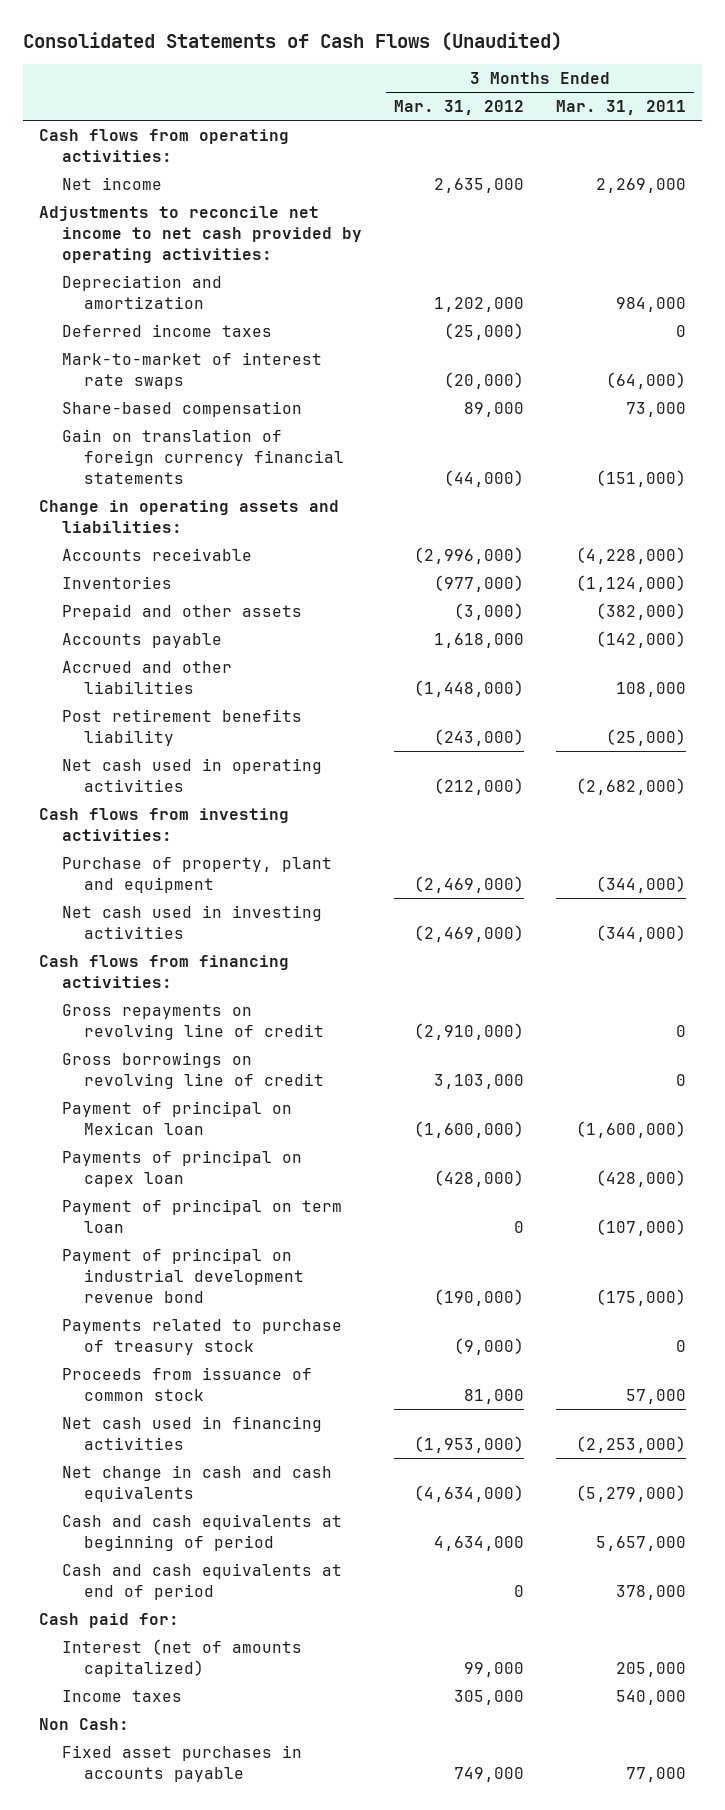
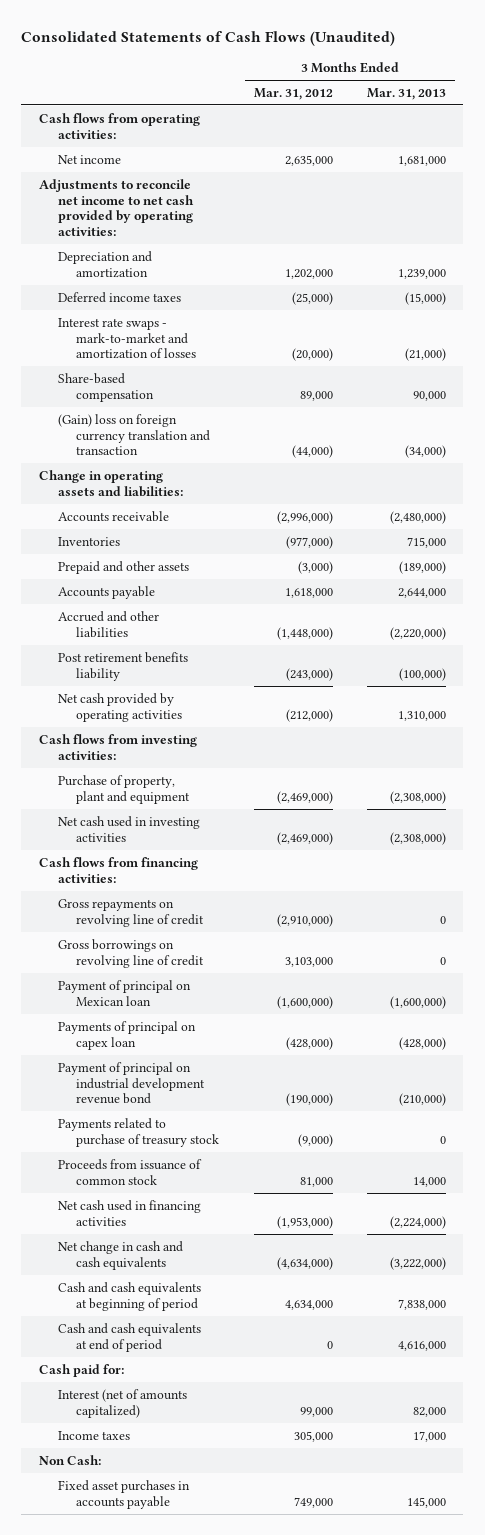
[556,100,687,116] Mar. 31, 2011 -> none
none -> [367,87,447,100] Mar. 31, 2013
[61,351,322,389] Mark-to-market of interest rate swaps -> [57,317,197,360] Interest rate swaps - mark-to-market and amortization of losses
[61,428,345,484] Gain on translation of foreign currency financial statements -> [57,413,211,456] (Gain) loss on foreign currency translation and transaction
[61,757,322,792] Net cash used in operating activities -> [57,692,183,722] Net cash provided by operating activities
[61,1198,342,1233] Payment of principal on term loan -> none

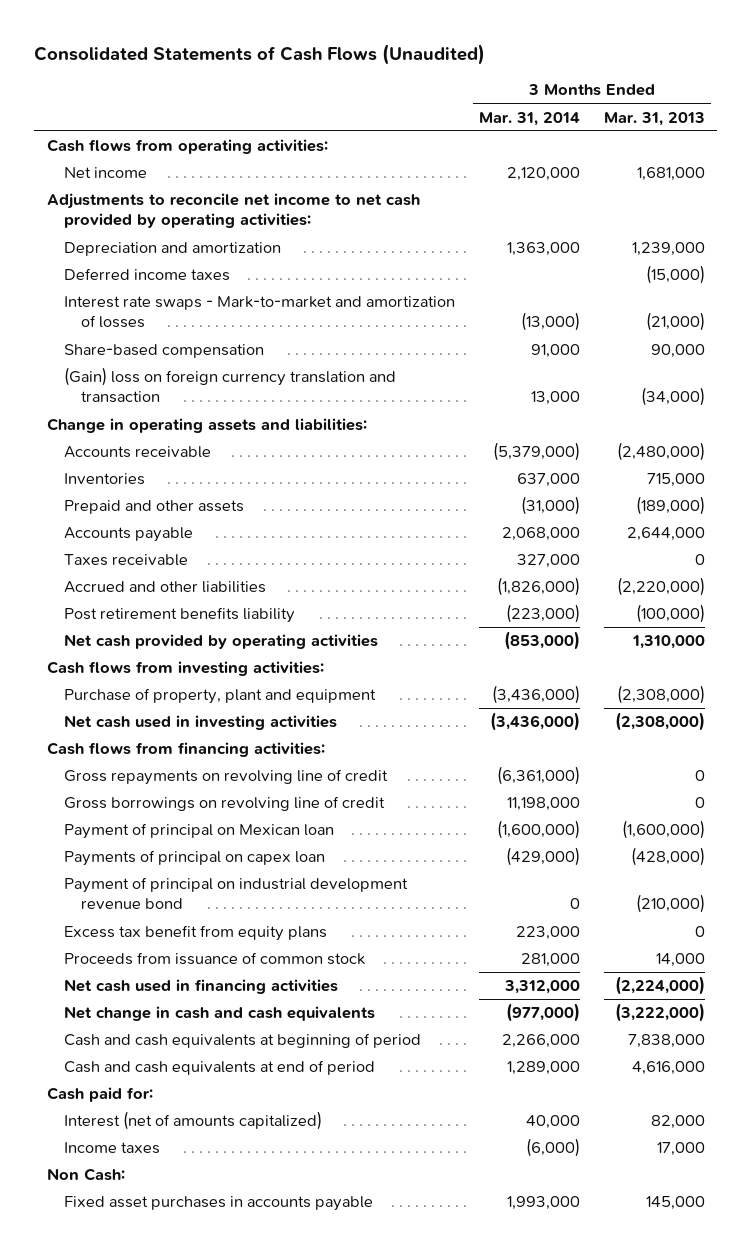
[253,87,333,100] Mar. 31, 2012 -> none
none -> [478,111,580,126] Mar. 31, 2014
[57,317,197,360] Interest rate swaps - mark-to-market and amortization of losses -> [63,296,455,329] Interest rate swaps - Mark-to-market and amortization of losses
none -> [63,554,188,567] Taxes receivable
[57,1117,220,1147] Payments related to purchase of treasury stock -> none
none -> [63,925,327,942] Excess tax benefit from equity plans

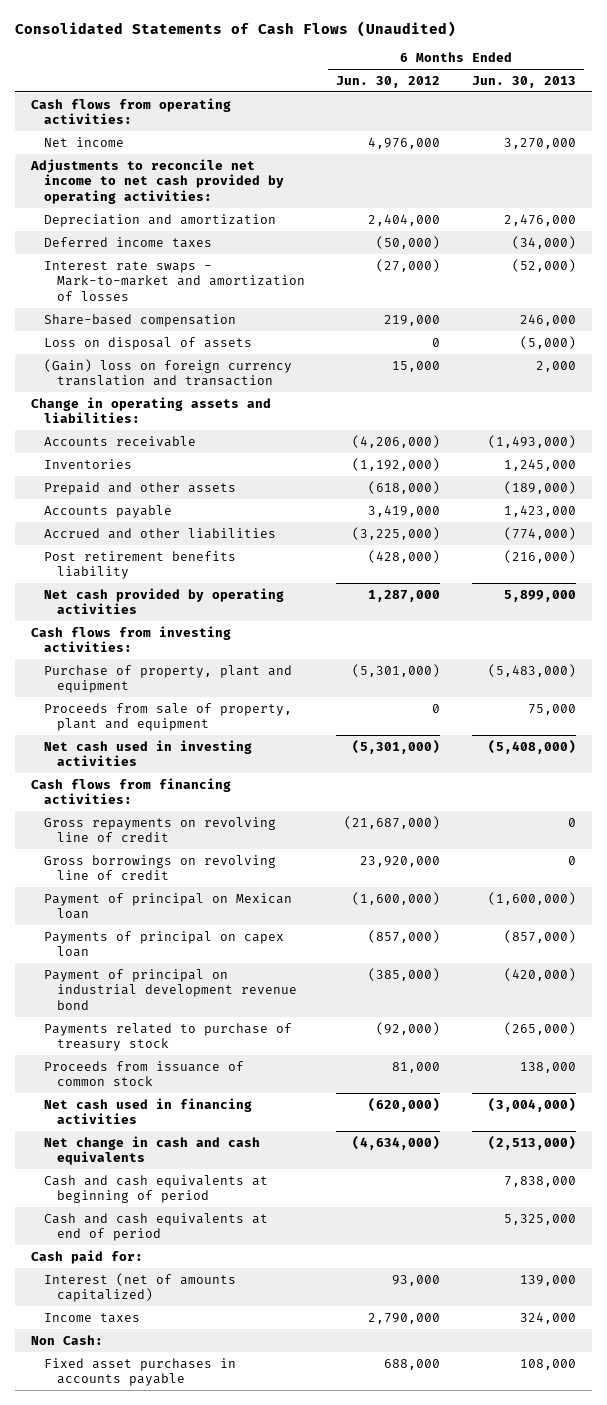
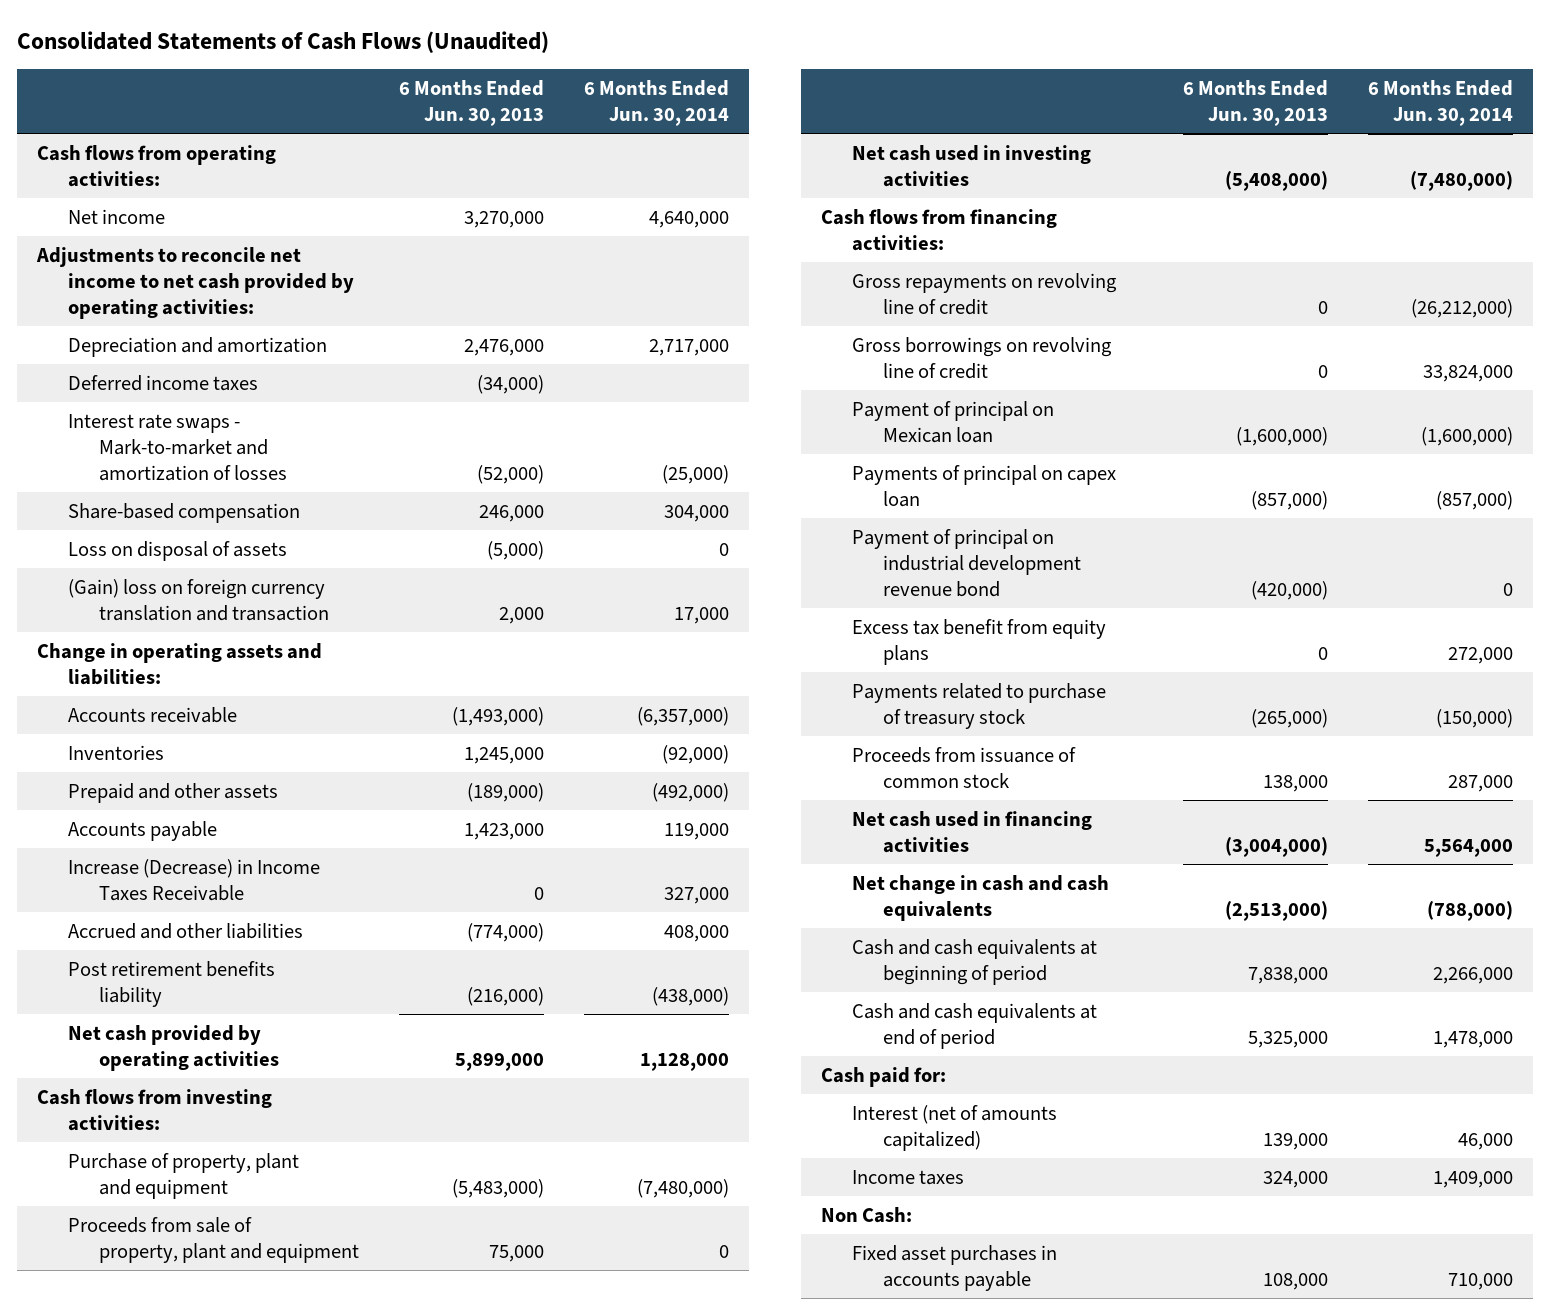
[336,75,441,88] Jun. 30, 2012 -> none
none -> [584,79,730,127] 6 Months Ended Jun. 30, 2014
none -> [68,858,321,901] Increase (Decrease) in Income Taxes Receivable
none -> [851,618,1106,665] Excess tax benefit from equity plans

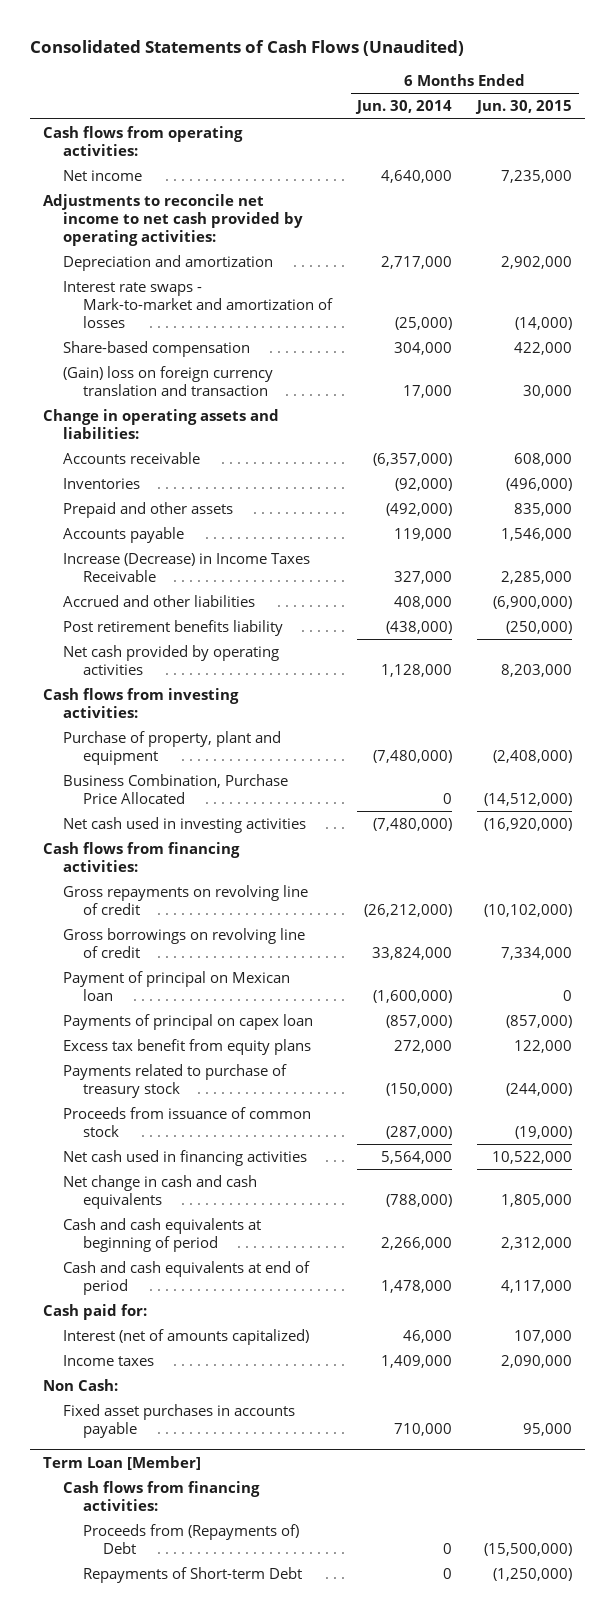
[399,79,545,127] 6 Months Ended Jun. 30, 2013 -> none
none -> [475,100,573,115] Jun. 30, 2015
[68,374,259,391] Deferred income taxes -> none
[68,540,288,561] Loss on disposal of assets -> none
[68,1216,360,1263] Proceeds from sale of property, plant and equipment -> none
none -> [63,773,289,804] Business Combination, Purchase Price Allocated
[851,528,1081,598] Payment of principal on industrial development revenue bond -> none
[1447,774,1513,792] 287,000 -> [386,1125,453,1139] (287,000)
none -> [42,1455,201,1470] Term Loan [Member]
none -> [63,1480,261,1511] Cash flows from financing activities:
none -> [83,1523,300,1554] Proceeds from (Repayments of) Debt
none -> [83,1566,303,1583] Repayments of Short-term Debt

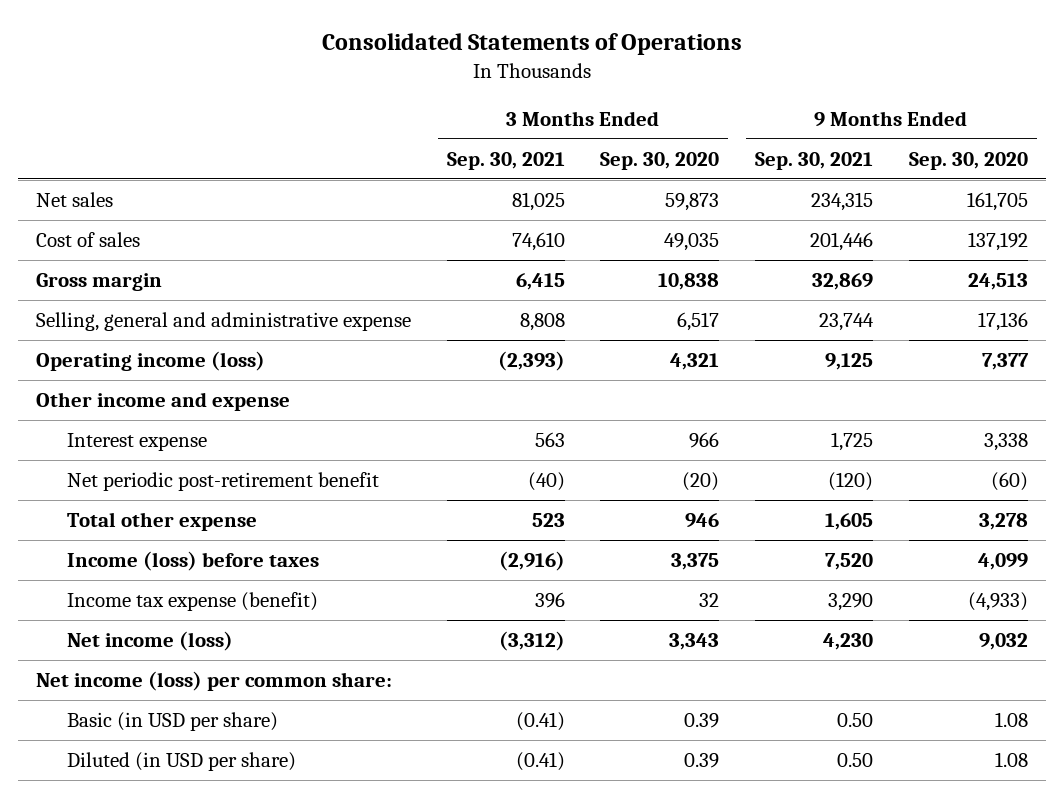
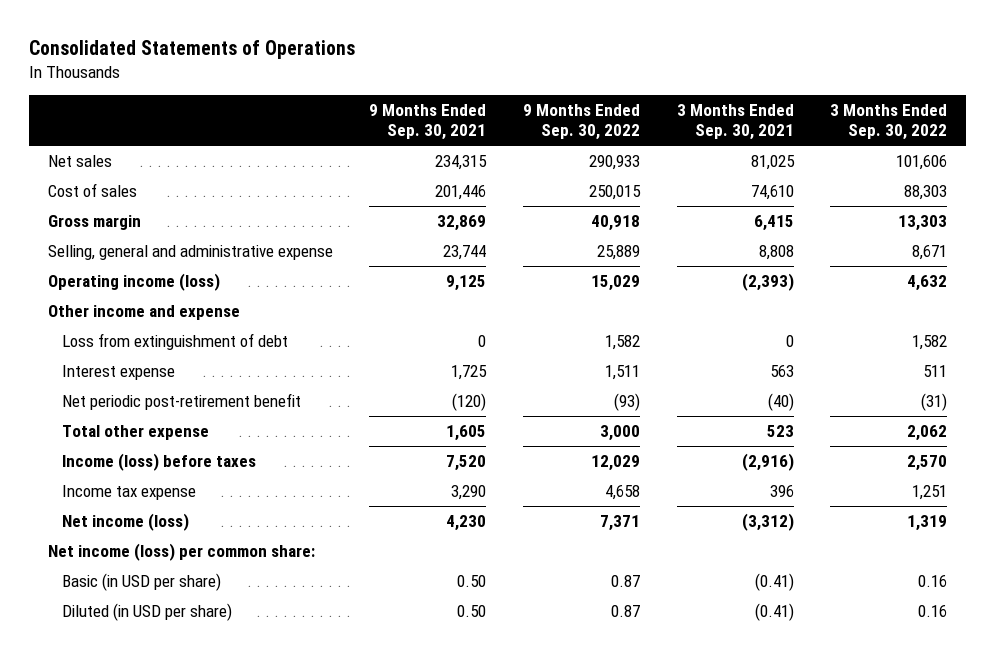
[600,151,720,170] Sep. 30, 2020 -> none
[908,151,1028,170] Sep. 30, 2020 -> none
none -> [522,103,640,140] 9 Months Ended Sep. 30, 2022
none -> [830,103,948,140] 3 Months Ended Sep. 30, 2022
none -> [61,333,288,351] Loss from extinguishment of debt
[66,592,318,612] Income tax expense (benefit) -> [61,485,196,501] Income tax expense

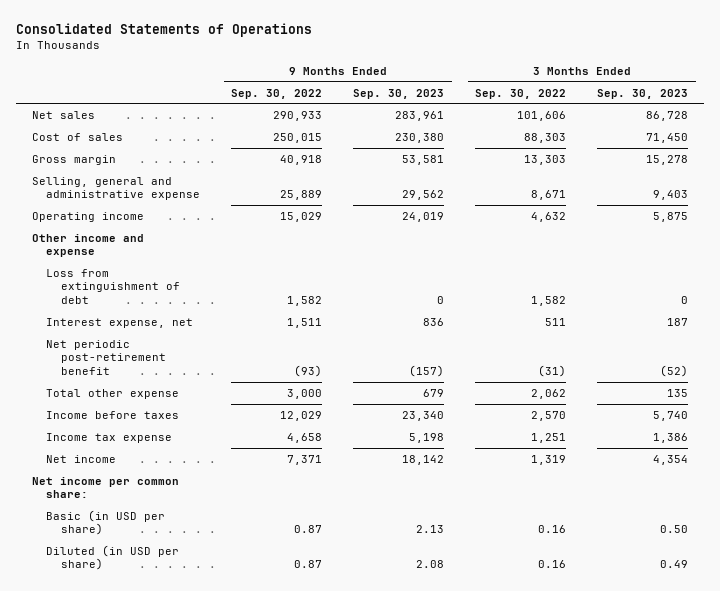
[369,103,487,140] 9 Months Ended Sep. 30, 2021 -> none
[676,103,794,140] 3 Months Ended Sep. 30, 2021 -> none
none -> [353,88,445,99] Sep. 30, 2023
none -> [597,88,689,99] Sep. 30, 2023
[47,273,220,292] Operating income (loss) -> [31,211,144,222] Operating income
[61,365,175,381] Interest expense -> [46,317,194,328] Interest expense, net
[61,453,256,472] Income (loss) before taxes -> [46,410,180,419] Income before taxes
[61,513,189,532] Net income (loss) -> [46,454,117,463] Net income
[47,543,315,562] Net income (loss) per common share: -> [31,476,179,499] Net income per common share:

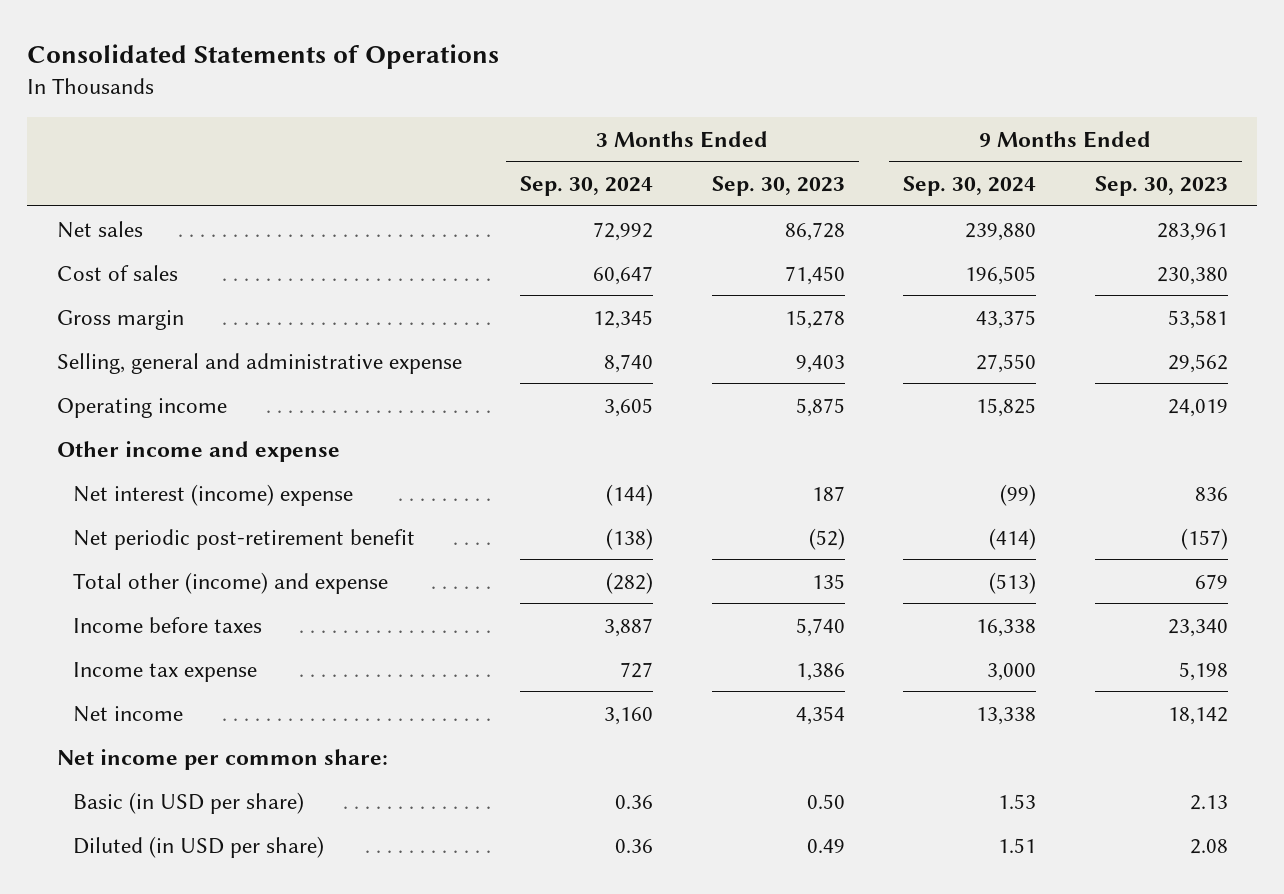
[231,88,323,99] Sep. 30, 2022 -> none
[475,88,567,99] Sep. 30, 2022 -> none
none -> [520,176,654,197] Sep. 30, 2024
none -> [903,176,1037,197] Sep. 30, 2024
[46,268,181,304] Loss from extinguishment of debt -> none
[46,317,194,328] Interest expense, net -> [72,483,353,506] Net interest (income) expense
[46,388,180,399] Total other expense -> [72,571,388,594] Total other (income) and expense

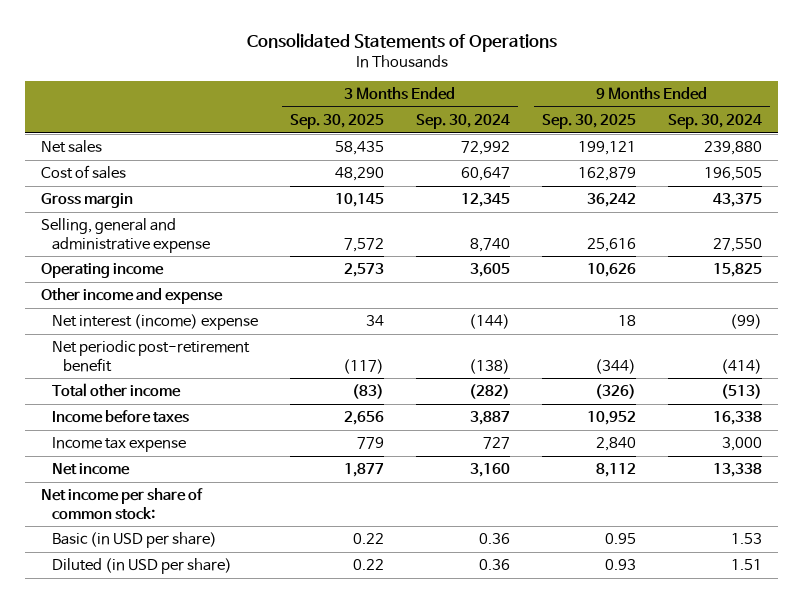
[711,176,845,197] Sep. 30, 2023 -> none
[1094,176,1228,197] Sep. 30, 2023 -> none
none -> [290,113,385,129] Sep. 30, 2025
none -> [542,113,637,129] Sep. 30, 2025
[72,571,388,594] Total other (income) and expense -> [52,383,182,398] Total other income
[56,748,388,770] Net income per common share: -> [41,488,204,520] Net income per share of common stock:

